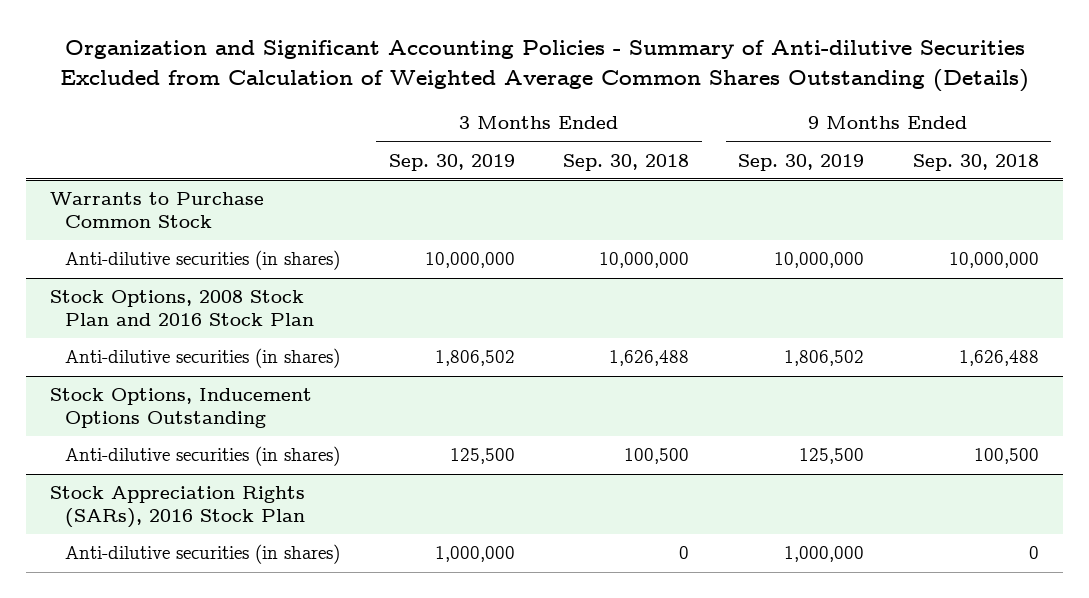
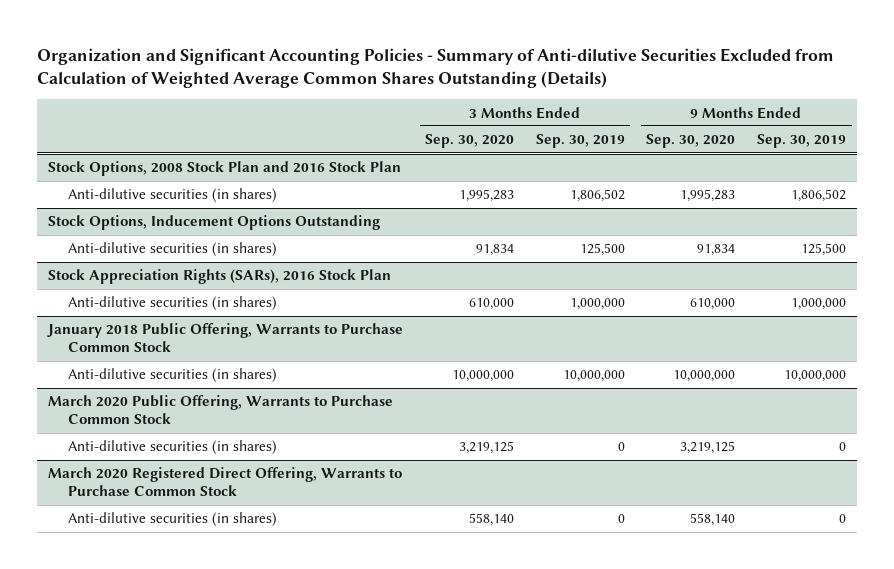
[563,153,690,171] Sep. 30, 2018 -> none
[912,153,1039,171] Sep. 30, 2018 -> none
none -> [424,134,514,149] Sep. 30, 2020
none -> [646,134,736,149] Sep. 30, 2020
[50,192,265,228] Warrants to Purchase Common Stock -> none
[64,250,340,271] Anti-dilutive securities (in shares) -> none
none -> [47,323,404,353] January 2018 Public Offering, Warrants to Purchase Common Stock
none -> [68,368,278,384] Anti-dilutive securities (in shares)
none -> [48,395,394,425] March 2020 Public Offering, Warrants to Purchase Common Stock
none -> [68,440,278,456] Anti-dilutive securities (in shares)
none -> [48,467,403,497] March 2020 Registered Direct Offering, Warrants to Purchase Common Stock
none -> [68,512,278,528] Anti-dilutive securities (in shares)

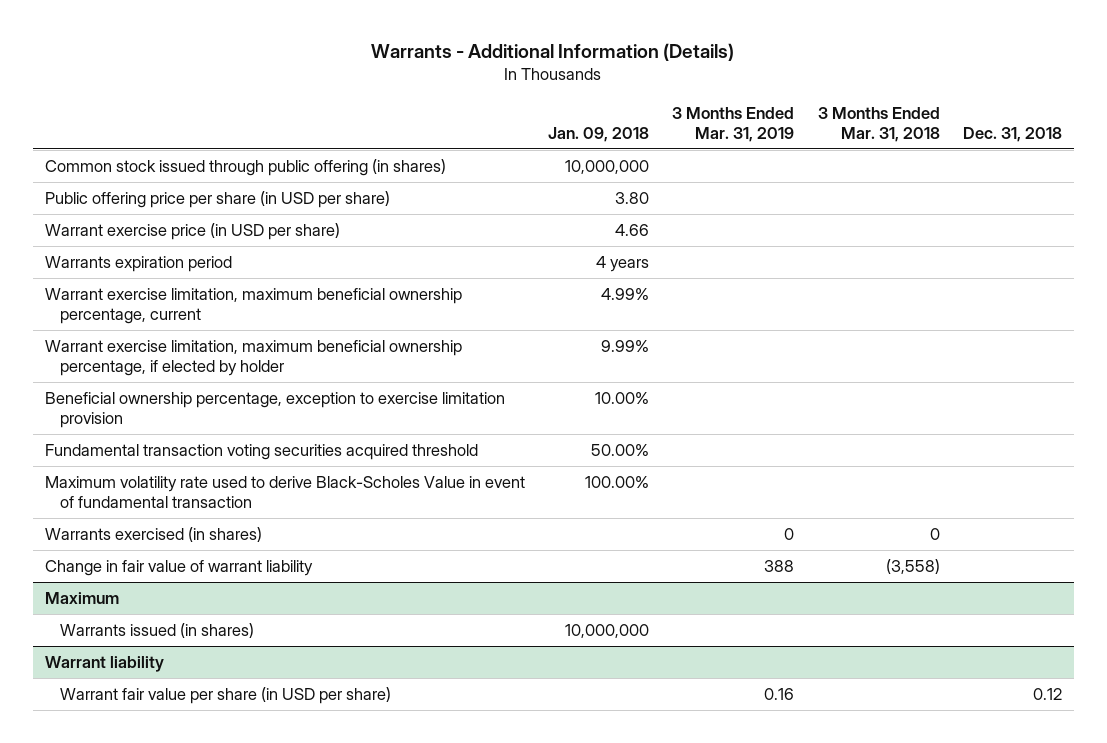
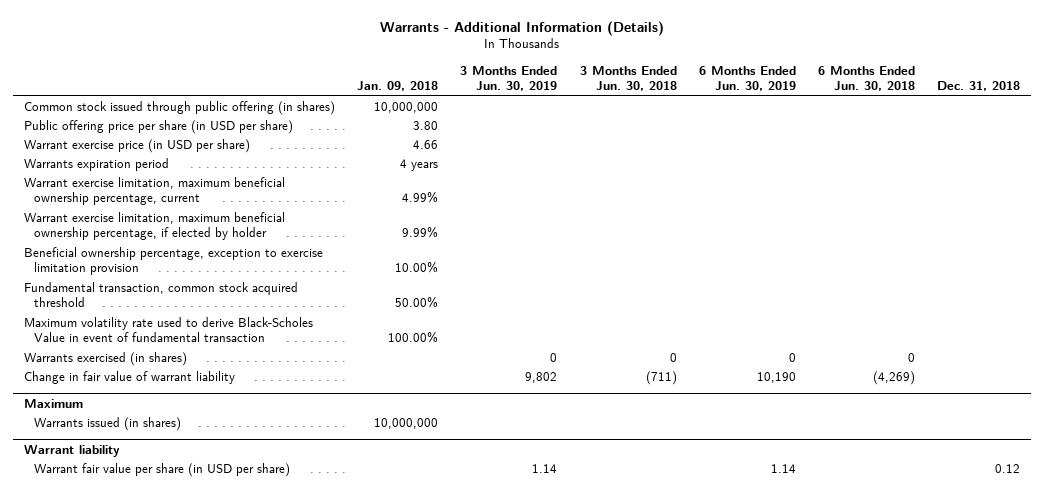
[672,106,795,142] 3 Months Ended Mar. 31, 2019 -> none
[817,106,940,142] 3 Months Ended Mar. 31, 2018 -> none
none -> [460,65,558,92] 3 Months Ended Jun. 30, 2019
none -> [579,65,677,92] 3 Months Ended Jun. 30, 2018
none -> [698,65,796,92] 6 Months Ended Jun. 30, 2019
none -> [817,65,915,92] 6 Months Ended Jun. 30, 2018
[44,443,478,460] Fundamental transaction voting securities acquired threshold -> [23,282,298,308] Fundamental transaction, common stock acquired threshold

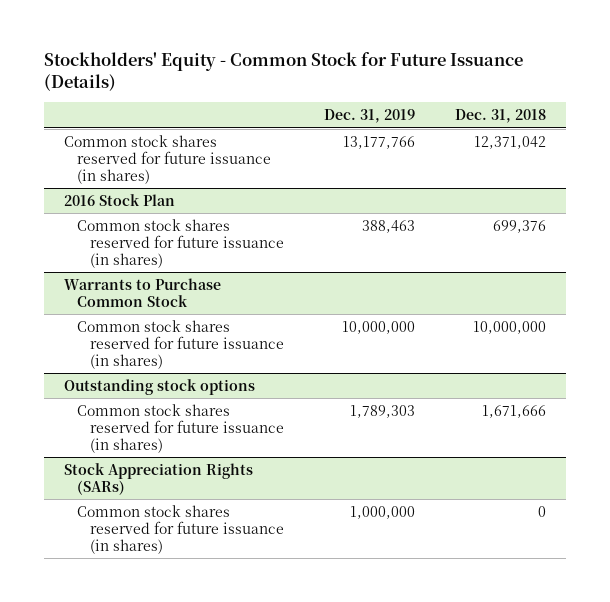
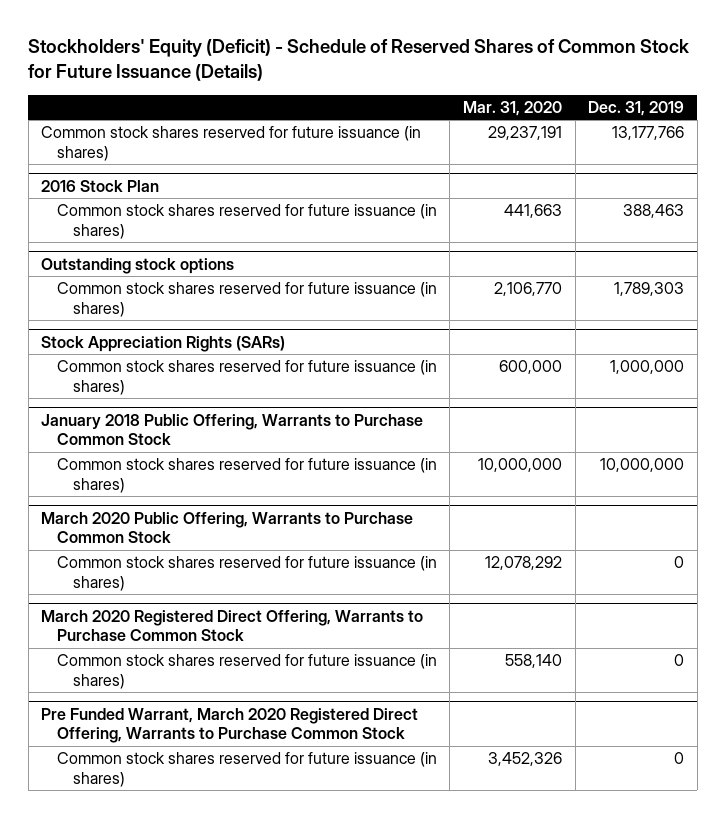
[44,52,524,92] Stockholders' Equity - Common Stock for Future Issuance (Details) -> [28,39,690,82] Stockholders' Equity (Deficit) - Schedule of Reserved Shares of Common Stock for Future Issuance (Details)
[455,109,547,124] Dec. 31, 2018 -> none
none -> [463,100,563,116] Mar. 31, 2020
[64,277,222,307] Warrants to Purchase Common Stock -> none
[77,319,285,369] Common stock shares reserved for future issuance (in shares) -> none
none -> [41,413,424,446] January 2018 Public Offering, Warrants to Purchase Common Stock
none -> [56,458,437,493] Common stock shares reserved for future issuance (in shares)
none -> [41,511,414,544] March 2020 Public Offering, Warrants to Purchase Common Stock
none -> [56,556,437,591] Common stock shares reserved for future issuance (in shares)
none -> [41,609,424,642] March 2020 Registered Direct Offering, Warrants to Purchase Common Stock
none -> [56,654,437,689] Common stock shares reserved for future issuance (in shares)
none -> [41,707,419,744] Pre Funded Warrant, March 2020 Registered Direct Offering, Warrants to Purchase Common Stock
none -> [56,752,437,787] Common stock shares reserved for future issuance (in shares)

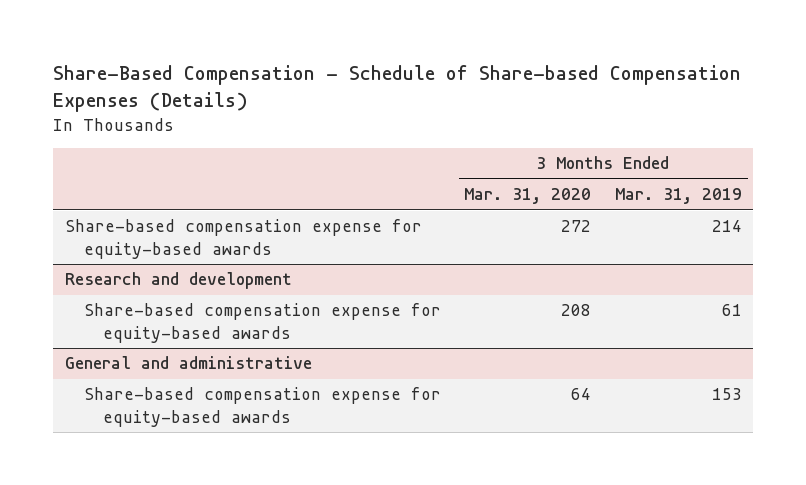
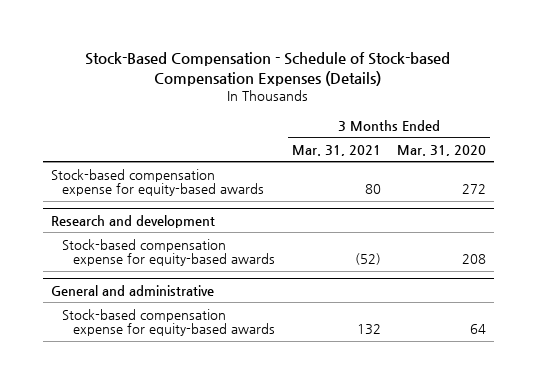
[52,64,741,113] Share-Based Compensation - Schedule of Share-based Compensation Expenses (Details) -> [85,51,451,86] Stock-Based Compensation - Schedule of Stock-based Compensation Expenses (Details)
[614,188,742,205] Mar. 31, 2019 -> none
none -> [291,144,381,156] Mar. 31, 2021
[64,219,422,259] Share-based compensation expense for equity-based awards -> [50,168,265,197] Stock-based compensation expense for equity-based awards
[84,303,442,343] Share-based compensation expense for equity-based awards -> [62,238,276,267] Stock-based compensation expense for equity-based awards
[84,387,442,427] Share-based compensation expense for equity-based awards -> [62,308,276,337] Stock-based compensation expense for equity-based awards

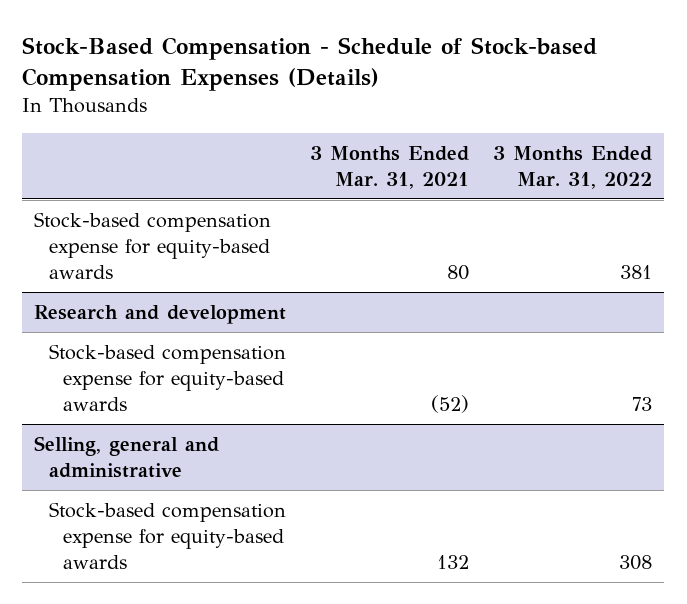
[397,144,487,156] Mar. 31, 2020 -> none
none -> [493,145,653,189] 3 Months Ended Mar. 31, 2022
[50,284,214,296] General and administrative -> [34,435,220,479] Selling, general and administrative

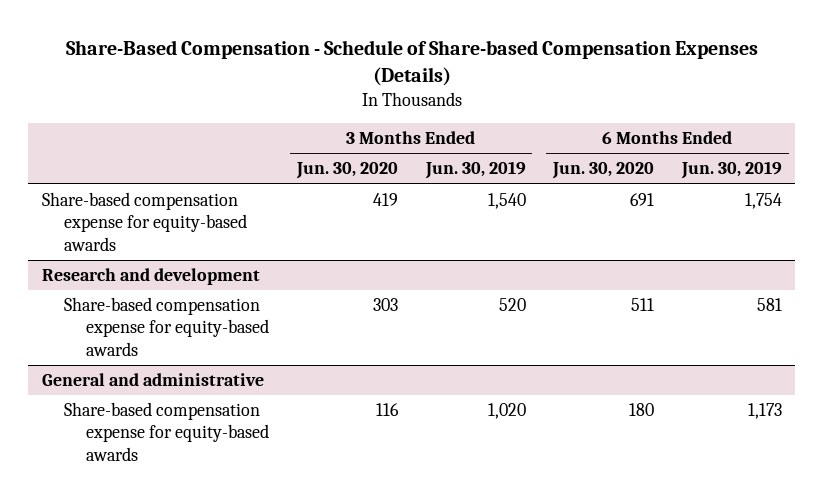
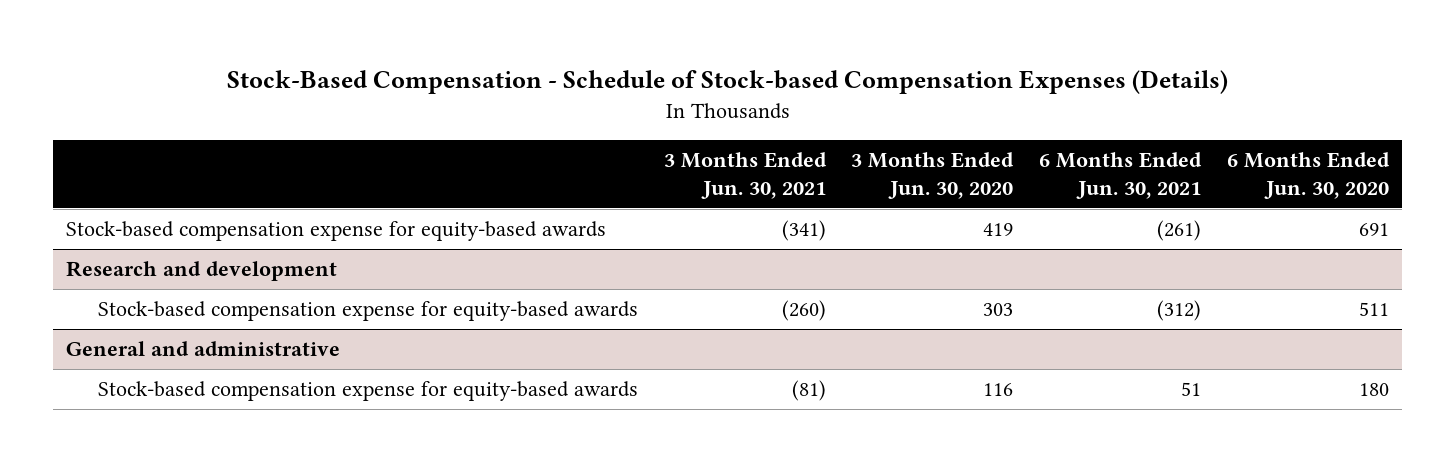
[65,40,758,87] Share-Based Compensation - Schedule of Share-based Compensation Expenses (Details) -> [226,69,1228,94] Stock-Based Compensation - Schedule of Stock-based Compensation Expenses (Details)
[424,161,526,180] Jun. 30, 2019 -> none
[680,161,782,180] Jun. 30, 2019 -> none
none -> [663,152,827,199] 3 Months Ended Jun. 30, 2021
none -> [1039,152,1203,199] 6 Months Ended Jun. 30, 2021
[41,192,248,251] Share-based compensation expense for equity-based awards -> [66,221,607,242] Stock-based compensation expense for equity-based awards
[64,297,270,356] Share-based compensation expense for equity-based awards -> [97,301,638,322] Stock-based compensation expense for equity-based awards
[64,402,270,461] Share-based compensation expense for equity-based awards -> [97,381,638,402] Stock-based compensation expense for equity-based awards

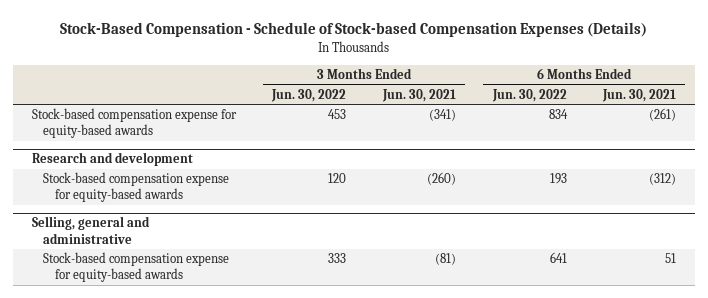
[851,152,1015,199] 3 Months Ended Jun. 30, 2020 -> none
[1227,152,1391,199] 6 Months Ended Jun. 30, 2020 -> none
none -> [271,88,347,102] Jun. 30, 2022
none -> [491,88,567,102] Jun. 30, 2022
[66,341,341,357] General and administrative -> [31,216,150,244] Selling, general and administrative

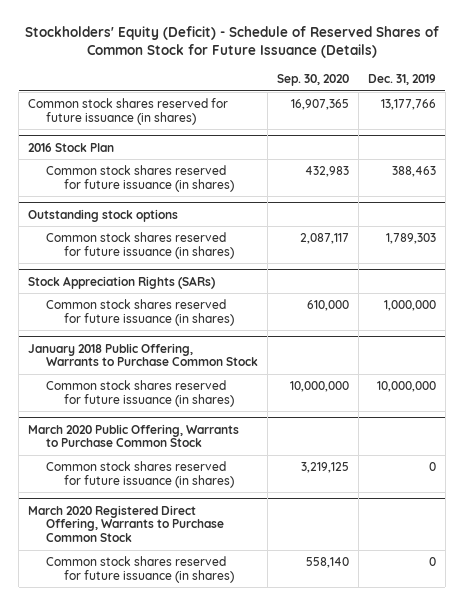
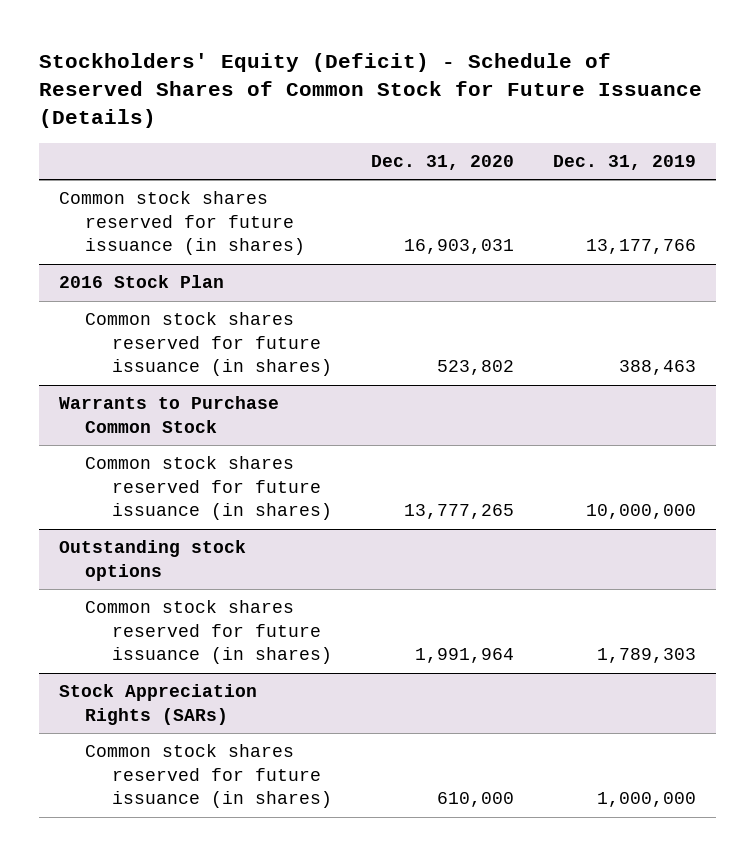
[276,74,349,87] Sep. 30, 2020 -> none
none -> [371,154,515,170] Dec. 31, 2020
none -> [58,396,279,433] Warrants to Purchase Common Stock
none -> [85,456,332,521] Common stock shares reserved for future issuance (in shares)
[28,342,259,367] January 2018 Public Offering, Warrants to Purchase Common Stock -> none
[46,379,235,407] Common stock shares reserved for future issuance (in shares) -> none
[28,423,240,448] March 2020 Public Offering, Warrants to Purchase Common Stock -> none
[46,460,235,488] Common stock shares reserved for future issuance (in shares) -> none
[28,504,225,543] March 2020 Registered Direct Offering, Warrants to Purchase Common Stock -> none
[46,555,235,583] Common stock shares reserved for future issuance (in shares) -> none

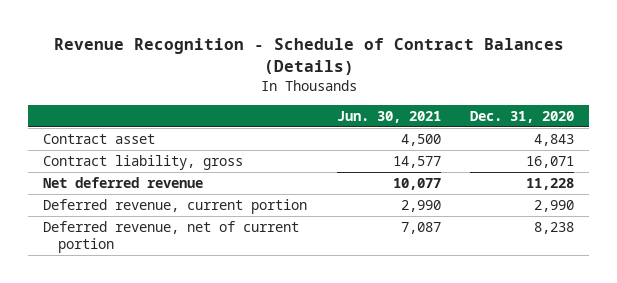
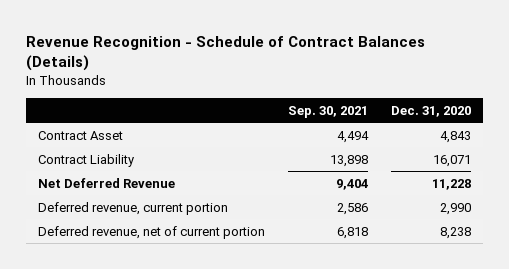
[336,110,441,123] Jun. 30, 2021 -> none
none -> [287,105,368,118] Sep. 30, 2021
[43,133,156,144] Contract asset -> [37,130,123,140] Contract Asset
[43,154,244,170] Contract liability, gross -> [37,153,134,167] Contract Liability
[43,176,204,188] Net deferred revenue -> [37,177,175,188] Net Deferred Revenue

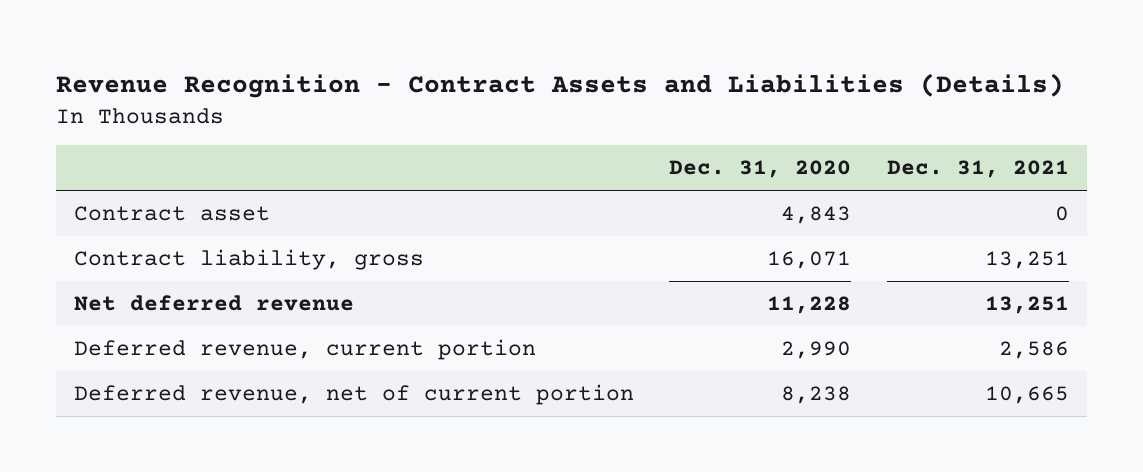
[25,35,425,72] Revenue Recognition - Schedule of Contract Balances (Details) -> [56,72,1065,98] Revenue Recognition - Contract Assets and Liabilities (Details)
[287,105,368,118] Sep. 30, 2021 -> none
none -> [886,160,1069,179] Dec. 31, 2021
[37,130,123,140] Contract Asset -> [73,206,270,222] Contract asset
[37,153,134,167] Contract Liability -> [73,249,424,271] Contract liability, gross
[37,177,175,188] Net Deferred Revenue -> [73,295,354,312] Net deferred revenue

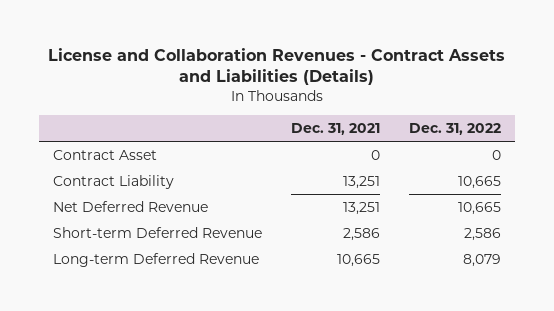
[56,72,1065,98] Revenue Recognition - Contract Assets and Liabilities (Details) -> [47,47,505,86] License and Collaboration Revenues - Contract Assets and Liabilities (Details)
[669,160,852,179] Dec. 31, 2020 -> none
none -> [408,122,501,135] Dec. 31, 2022
[73,206,270,222] Contract asset -> [53,149,158,160] Contract Asset
[73,249,424,271] Contract liability, gross -> [53,174,175,189] Contract Liability
[73,295,354,312] Net deferred revenue -> [53,200,209,212] Net Deferred Revenue
[73,339,536,361] Deferred revenue, current portion -> [53,226,263,238] Short-term Deferred Revenue
[73,384,634,406] Deferred revenue, net of current portion -> [53,252,260,267] Long-term Deferred Revenue

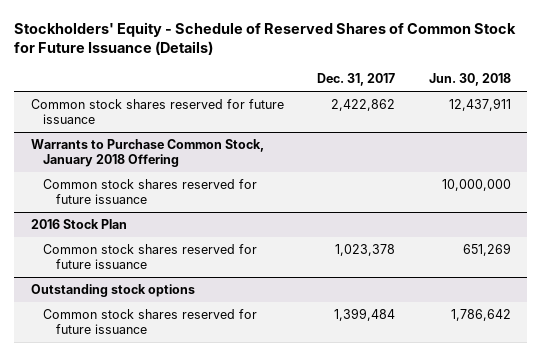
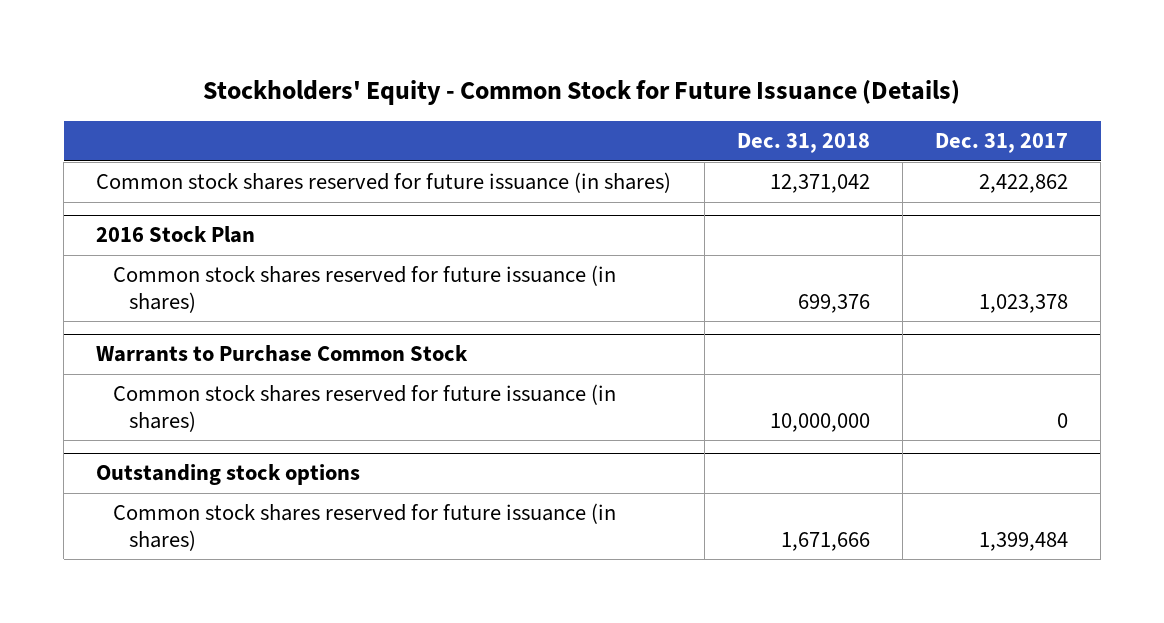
[14,21,517,56] Stockholders' Equity - Schedule of Reserved Shares of Common Stock for Future Issuance (Details) -> [203,79,961,105] Stockholders' Equity - Common Stock for Future Issuance (Details)
[428,73,511,87] Jun. 30, 2018 -> none
none -> [736,133,870,154] Dec. 31, 2018
[30,139,264,168] Warrants to Purchase Common Stock, January 2018 Offering -> none
[43,179,258,205] Common stock shares reserved for future issuance -> none
[30,99,284,125] Common stock shares reserved for future issuance -> [96,172,672,194] Common stock shares reserved for future issuance (in shares)
[43,244,258,270] Common stock shares reserved for future issuance -> [112,265,616,313] Common stock shares reserved for future issuance (in shares)
none -> [96,345,469,363] Warrants to Purchase Common Stock
none -> [112,384,616,432] Common stock shares reserved for future issuance (in shares)
[43,309,258,335] Common stock shares reserved for future issuance -> [112,503,616,551] Common stock shares reserved for future issuance (in shares)

